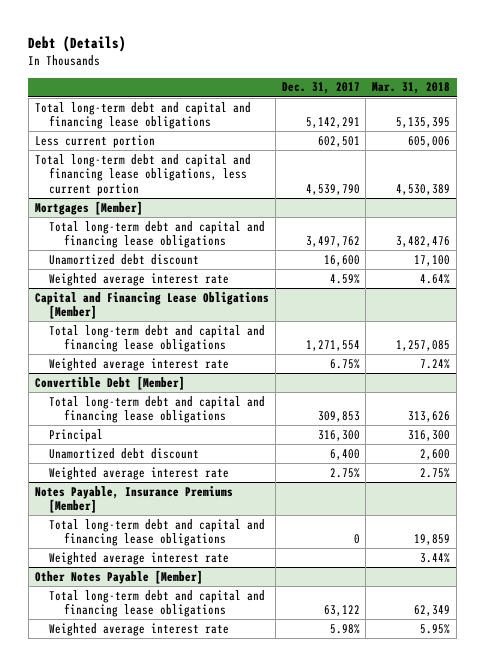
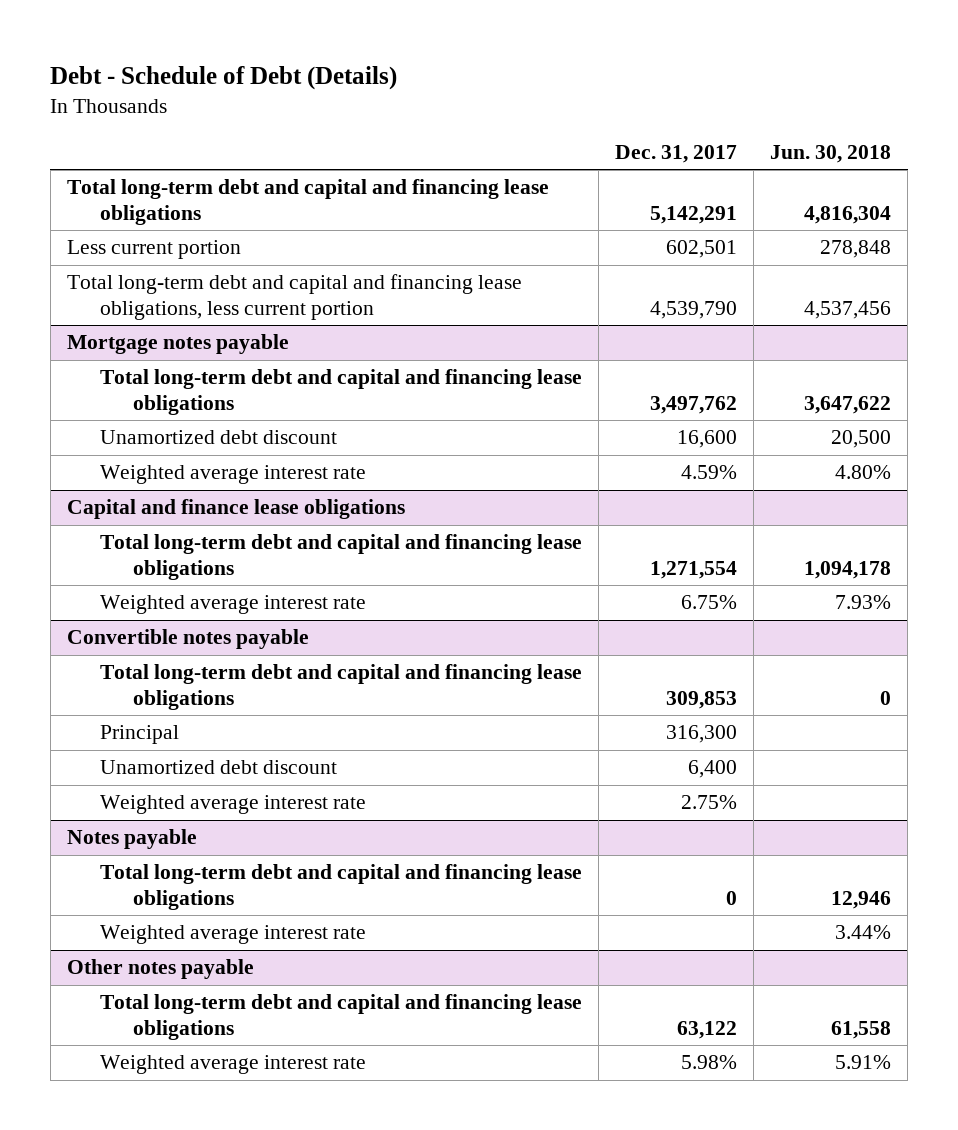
[28,35,127,52] Debt (Details) -> [50,65,398,90] Debt - Schedule of Debt (Details)
[372,82,451,95] Mar. 31, 2018 -> none
none -> [769,144,891,163] Jun. 30, 2018
[34,200,143,215] Mortgages [Member] -> [66,334,289,355] Mortgage notes payable
[34,291,269,320] Capital and Financing Lease Obligations [Member] -> [66,499,405,520] Capital and finance lease obligations
[34,375,185,390] Convertible Debt [Member] -> [66,629,309,650] Convertible notes payable
[34,485,233,514] Notes Payable, Insurance Premiums [Member] -> [66,829,197,850] Notes payable
[34,569,203,584] Other Notes Payable [Member] -> [66,959,254,980] Other notes payable

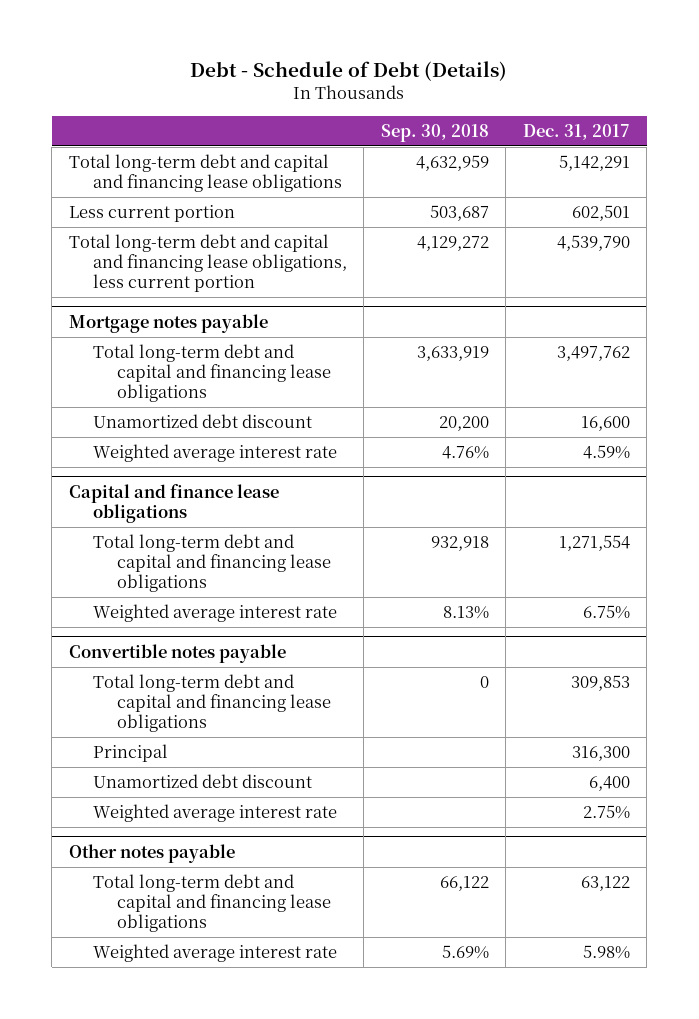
[769,144,891,163] Jun. 30, 2018 -> none
none -> [380,123,489,142] Sep. 30, 2018
[66,829,197,850] Notes payable -> none
[99,864,582,910] Total long-term debt and capital and financing lease obligations -> none
[99,925,366,945] Weighted average interest rate -> none

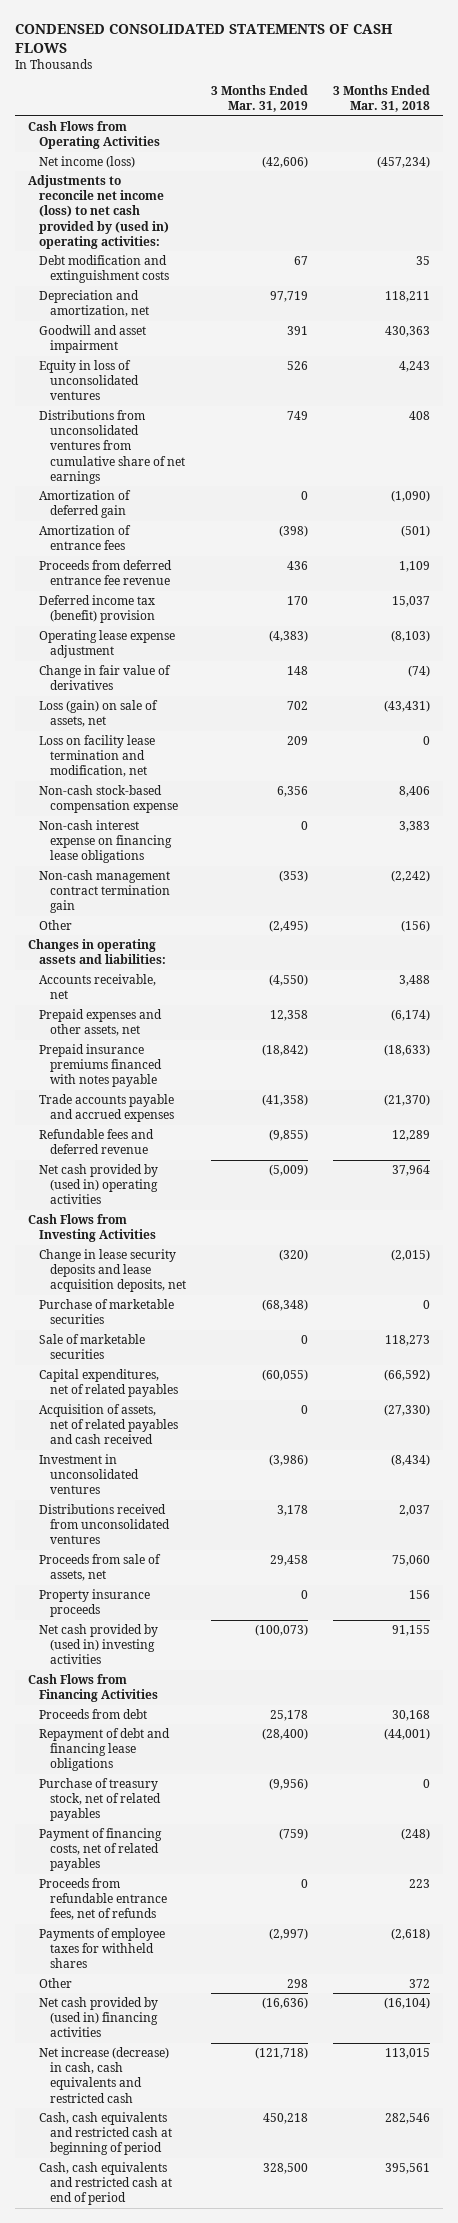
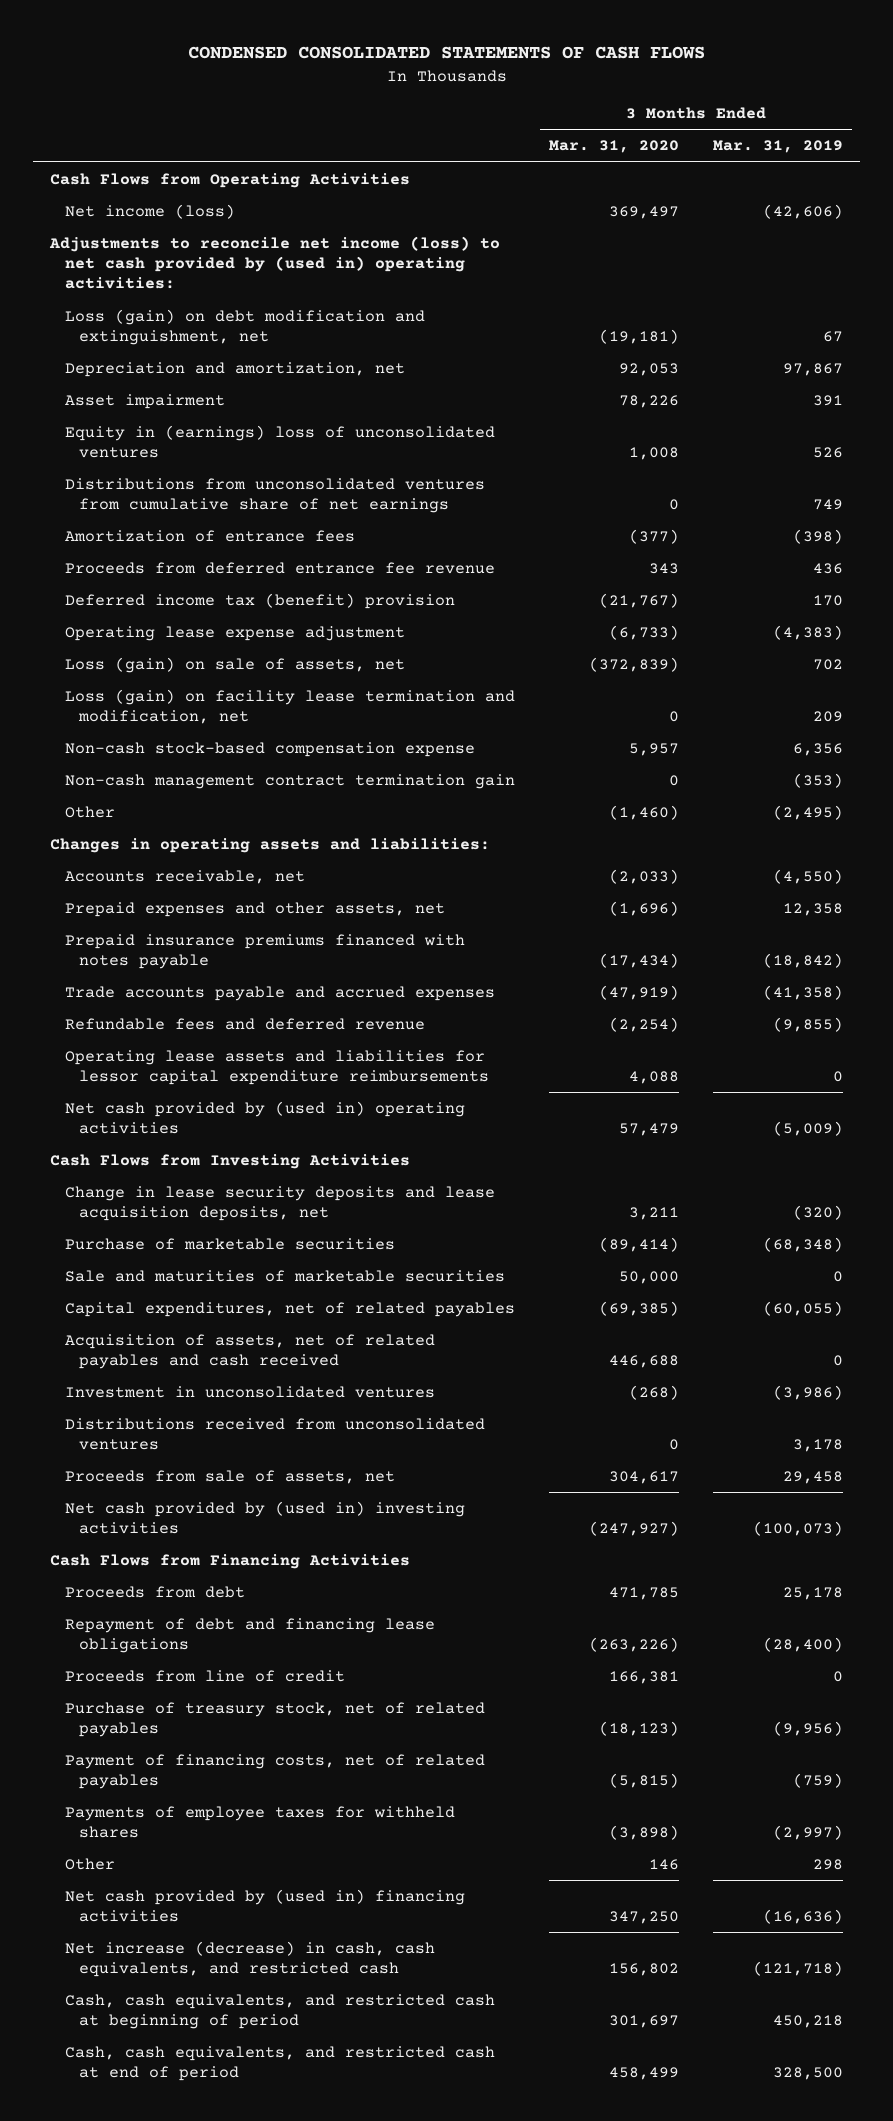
[333,85,431,113] 3 Months Ended Mar. 31, 2018 -> none
none -> [548,140,679,154] Mar. 31, 2020
[38,255,170,284] Debt modification and extinguishment costs -> [64,308,425,345] Loss (gain) on debt modification and extinguishment, net
[270,291,309,303] 97,719 -> [782,362,843,376] 97,867
[38,325,146,354] Goodwill and asset impairment -> [64,393,225,409] Asset impairment
[38,360,140,401] Equity in loss of unconsolidated ventures -> [64,424,495,458] Equity in (earnings) loss of unconsolidated ventures
[38,490,131,519] Amortization of deferred gain -> none
[38,665,171,691] Change in fair value of derivatives -> none
[38,735,155,778] Loss on facility lease termination and modification, net -> [64,688,515,724] Loss (gain) on facility lease termination and modification, net
[38,820,173,864] Non-cash interest expense on financing lease obligations -> none
none -> [64,1049,489,1085] Operating lease assets and liabilities for lessor capital expenditure reimbursements
[38,1334,145,1360] Sale of marketable securities -> [64,1269,505,1282] Sale and maturities of marketable securities
[38,1589,150,1618] Property insurance proceeds -> none
none -> [64,1669,345,1682] Proceeds from line of credit
[38,1878,168,1921] Proceeds from refundable entrance fees, net of refunds -> none
[38,2047,169,2103] Net increase (decrease) in cash, cash equivalents and restricted cash -> [64,1940,435,1977] Net increase (decrease) in cash, cash equivalents, and restricted cash
[38,2112,173,2156] Cash, cash equivalents and restricted cash at beginning of period -> [64,1993,495,2029] Cash, cash equivalents, and restricted cash at beginning of period
[38,2162,173,2206] Cash, cash equivalents and restricted cash at end of period -> [64,2045,495,2081] Cash, cash equivalents, and restricted cash at end of period

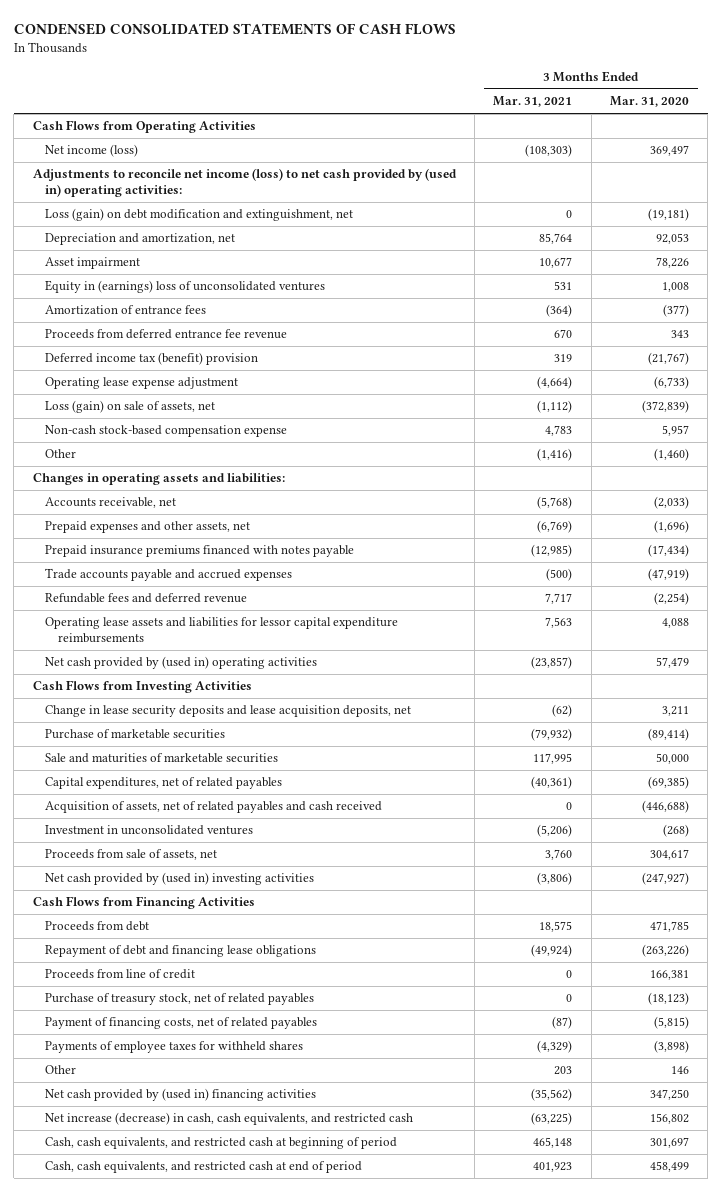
[712,140,843,154] Mar. 31, 2019 -> none
none -> [493,96,573,108] Mar. 31, 2021
[64,477,485,513] Distributions from unconsolidated ventures from cumulative share of net earnings -> none
[64,688,515,724] Loss (gain) on facility lease termination and modification, net -> none
[64,773,515,789] Non-cash management contract termination gain -> none
[608,1354,679,1368] 446,688 -> [641,800,689,814] (446,688)
[64,1417,485,1450] Distributions received from unconsolidated ventures -> none

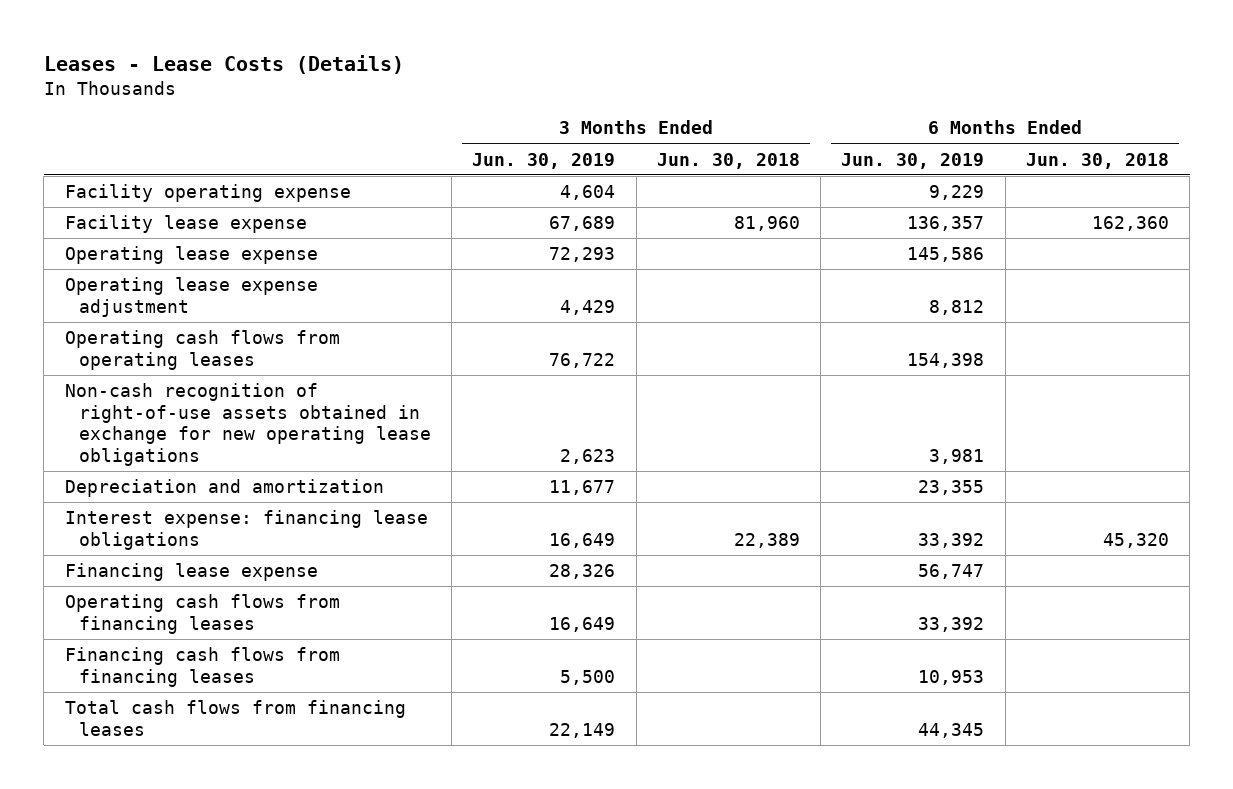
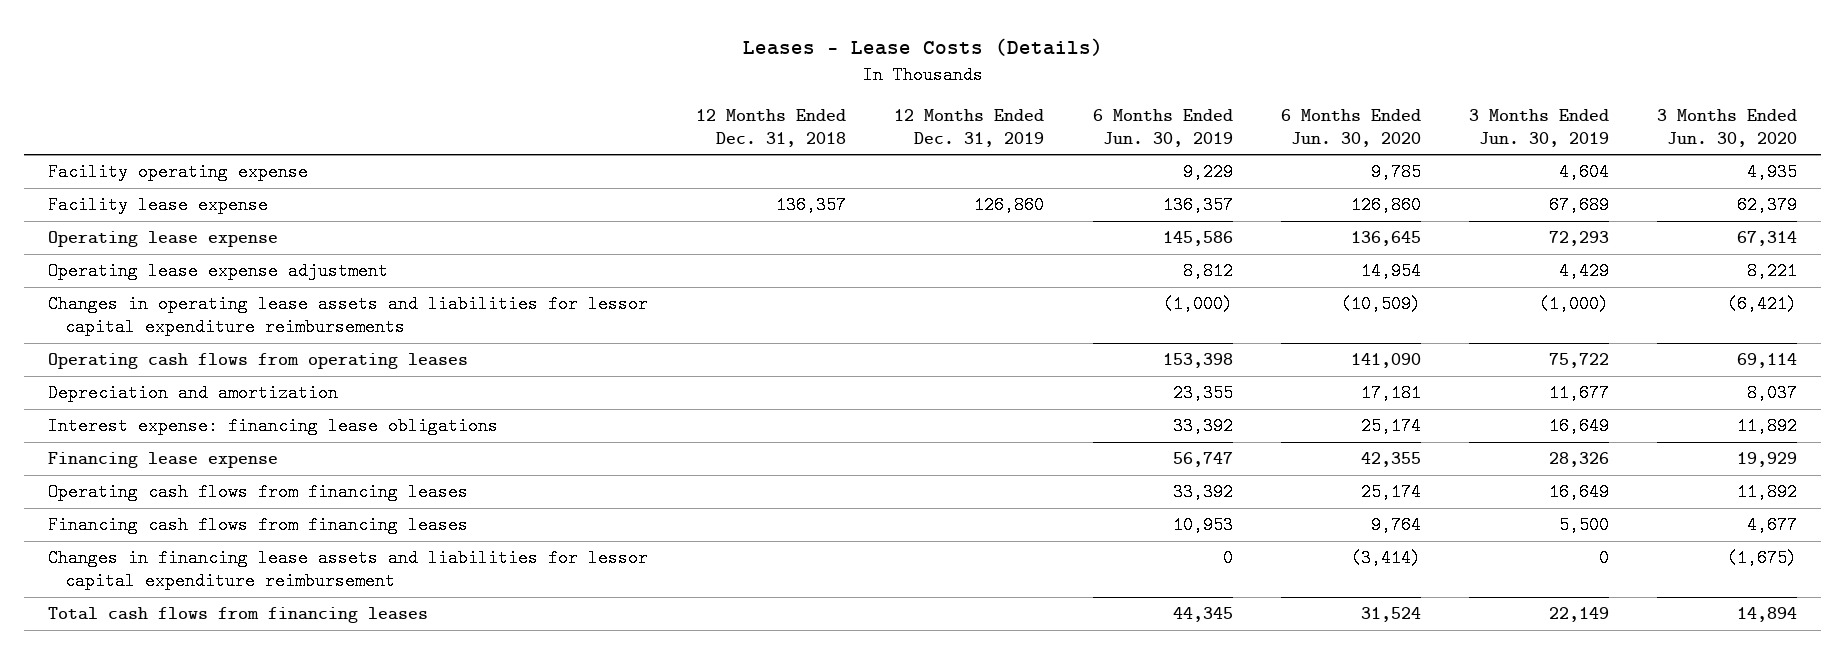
[656,152,800,169] Jun. 30, 2018 -> none
[1025,152,1169,169] Jun. 30, 2018 -> none
none -> [696,108,847,147] 12 Months Ended Dec. 31, 2018
none -> [894,108,1045,147] 12 Months Ended Dec. 31, 2019
none -> [1280,108,1421,147] 6 Months Ended Jun. 30, 2020
none -> [1657,108,1798,147] 3 Months Ended Jun. 30, 2020
[64,382,431,467] Non-cash recognition of right-of-use assets obtained in exchange for new operating lease obligations -> none
none -> [48,295,649,336] Changes in operating lease assets and liabilities for lessor capital expenditure reimbursements
[549,352,616,368] 76,722 -> [1548,353,1609,369] 75,722
[907,352,985,368] 154,398 -> [1162,353,1233,369] 153,398
none -> [48,549,649,590] Changes in financing lease assets and liabilities for lessor capital expenditure reimbursement

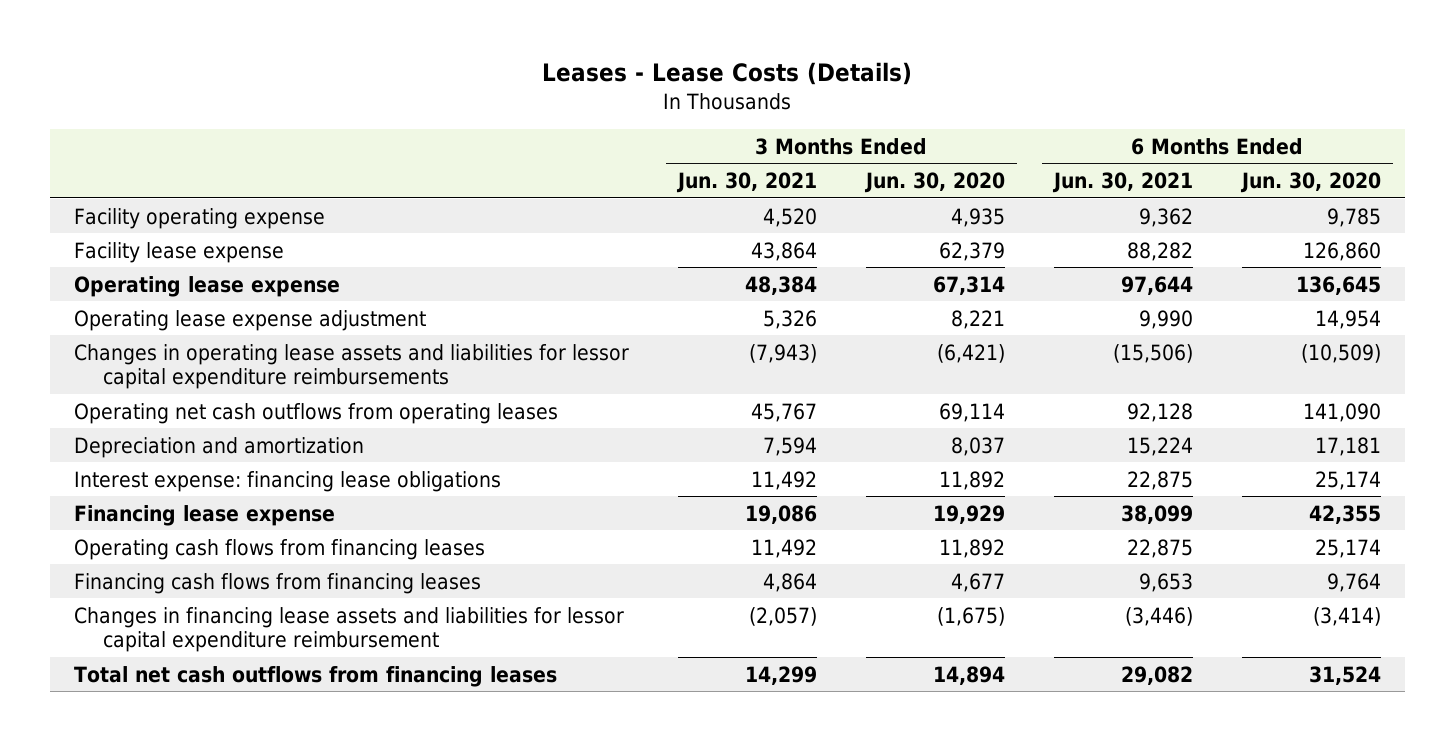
[696,108,847,147] 12 Months Ended Dec. 31, 2018 -> none
[894,108,1045,147] 12 Months Ended Dec. 31, 2019 -> none
[1092,108,1233,147] 6 Months Ended Jun. 30, 2019 -> none
[1468,108,1609,147] 3 Months Ended Jun. 30, 2019 -> none
none -> [675,171,817,193] Jun. 30, 2021
none -> [1051,171,1193,193] Jun. 30, 2021
[48,353,469,370] Operating cash flows from operating leases -> [73,402,558,424] Operating net cash outflows from operating leases
[48,607,429,624] Total cash flows from financing leases -> [73,665,557,687] Total net cash outflows from financing leases

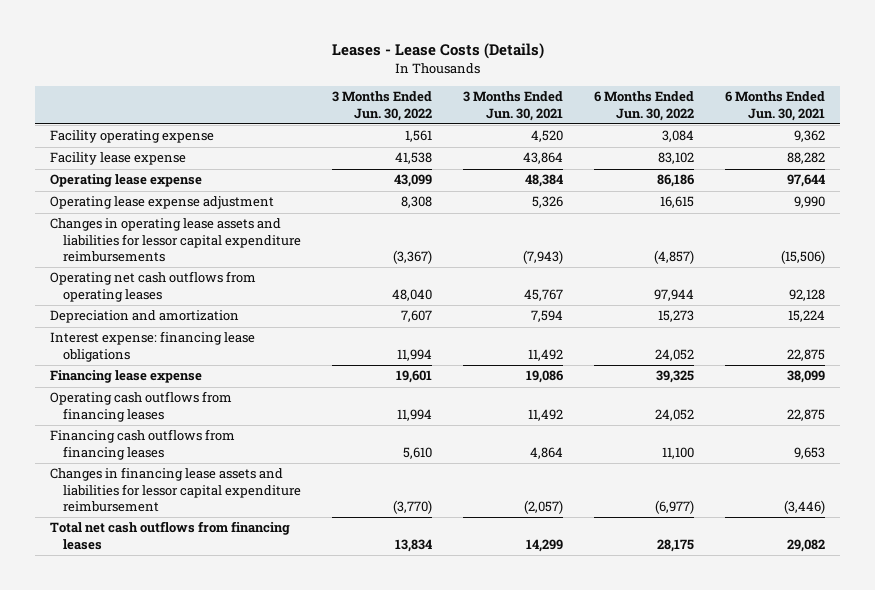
[863,171,1005,193] Jun. 30, 2020 -> none
[1239,171,1381,193] Jun. 30, 2020 -> none
none -> [331,91,432,121] 3 Months Ended Jun. 30, 2022
none -> [593,91,694,121] 6 Months Ended Jun. 30, 2022
[73,538,485,560] Operating cash flows from financing leases -> [50,391,233,422] Operating cash outflows from financing leases
[73,572,481,594] Financing cash flows from financing leases -> [50,429,236,460] Financing cash outflows from financing leases

